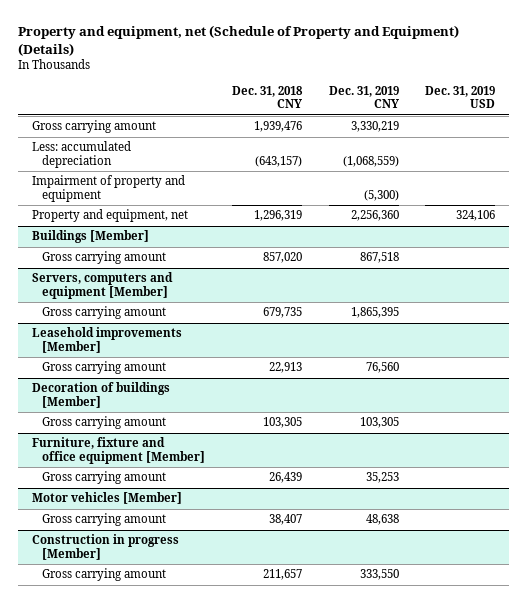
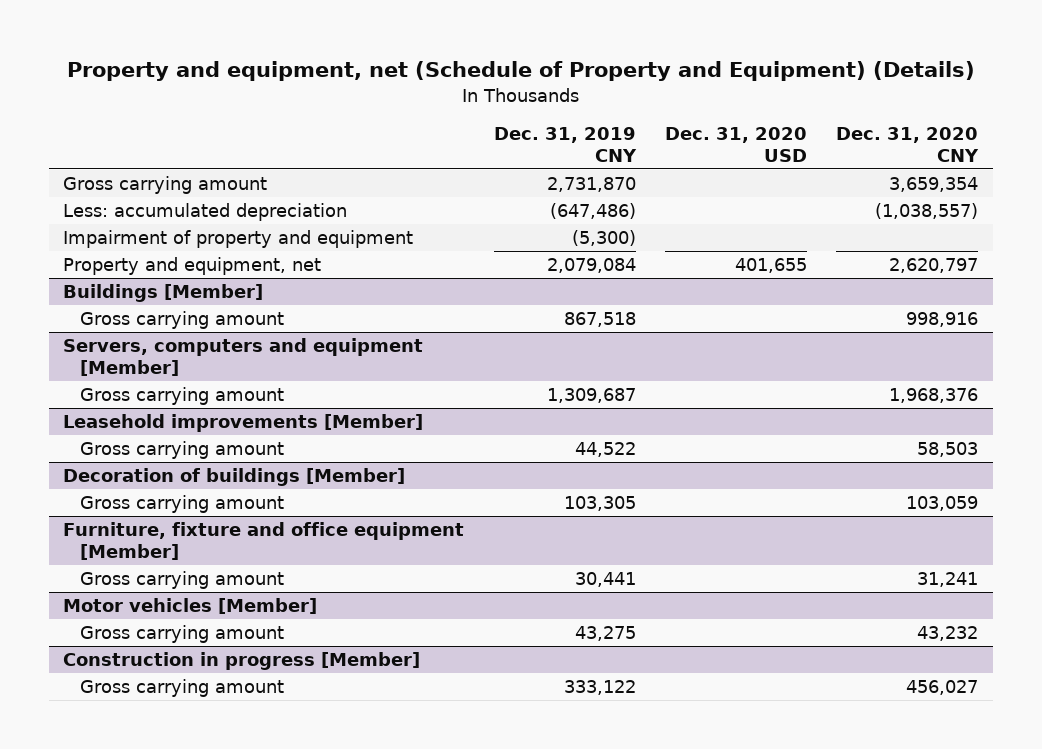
[231,85,303,109] Dec. 31, 2018 CNY -> none
[425,85,496,109] Dec. 31, 2019 USD -> none
none -> [664,127,807,162] Dec. 31, 2020 USD
none -> [836,127,980,162] Dec. 31, 2020 CNY
[350,121,399,133] 3,330,219 -> [546,177,636,193] 2,731,870
[342,155,399,167] (1,068,559) -> [549,203,636,220] (647,486)
[350,210,399,222] 2,256,360 -> [546,258,636,274] 2,079,084
[350,307,399,319] 1,865,395 -> [546,388,636,404] 1,309,687
[365,362,399,374] 76,560 -> [574,442,636,458] 44,522
[365,472,399,484] 35,253 -> [574,572,636,588] 30,441
[365,514,399,526] 48,638 -> [574,626,636,642] 43,275
[359,569,399,581] 333,550 -> [563,680,636,696] 333,122

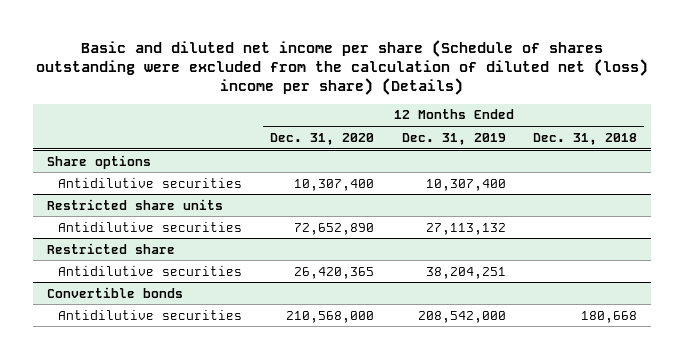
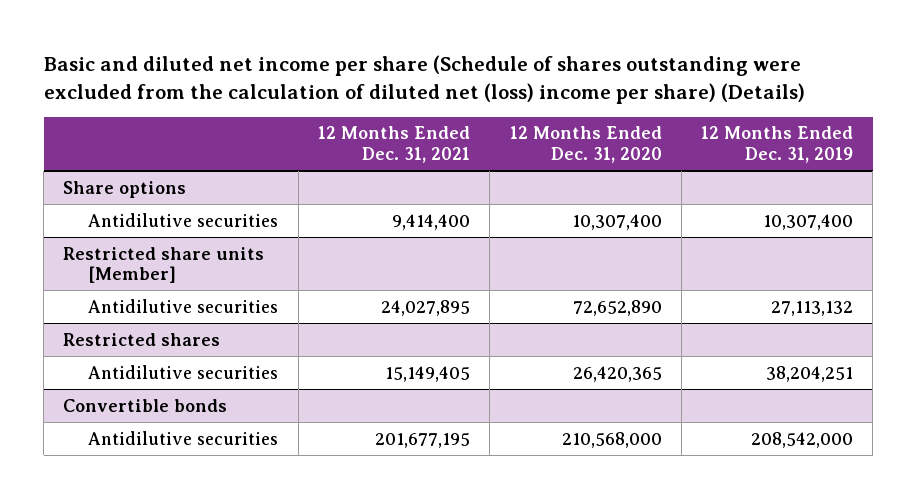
[533,132,638,145] Dec. 31, 2018 -> none
none -> [318,126,471,163] 12 Months Ended Dec. 31, 2021
[47,198,224,210] Restricted share units -> [63,246,265,284] Restricted share units [Member]
[47,242,176,254] Restricted share -> [63,332,221,346] Restricted shares

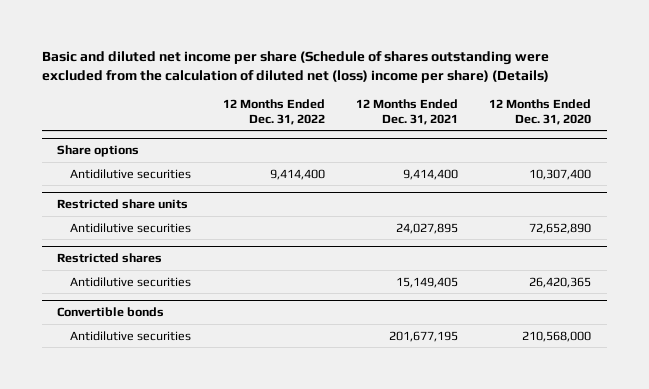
[701,126,854,163] 12 Months Ended Dec. 31, 2019 -> none
none -> [222,99,325,125] 12 Months Ended Dec. 31, 2022
[63,246,265,284] Restricted share units [Member] -> [57,198,189,209] Restricted share units

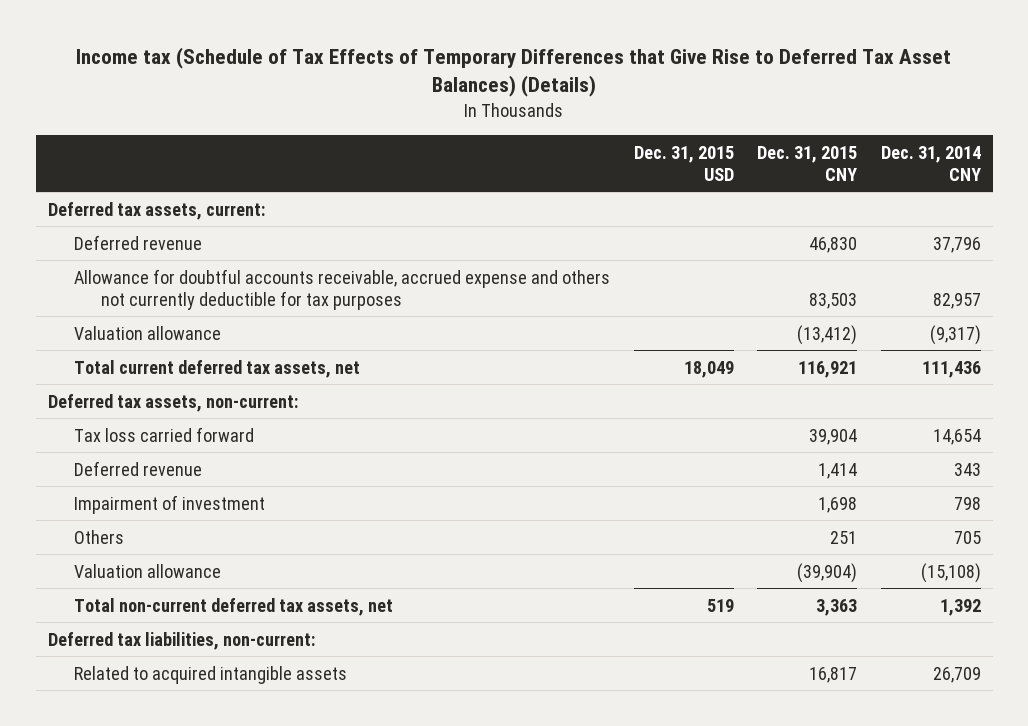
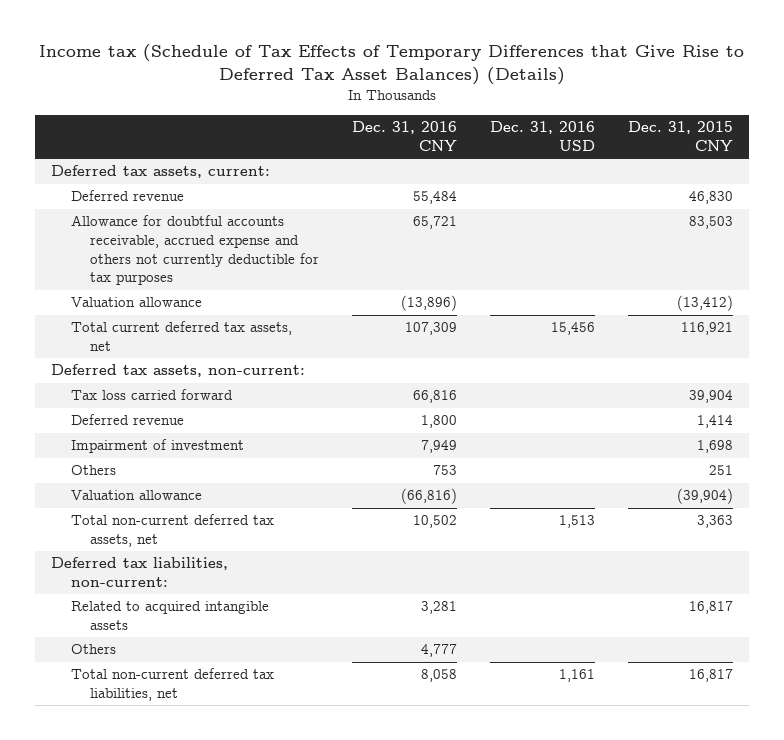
[633,145,734,181] Dec. 31, 2015 USD -> none
[880,145,981,181] Dec. 31, 2014 CNY -> none
none -> [352,121,458,151] Dec. 31, 2016 CNY
none -> [489,121,595,151] Dec. 31, 2016 USD
none -> [70,644,116,655] Others
none -> [70,668,274,702] Total non-current deferred tax liabilities, net

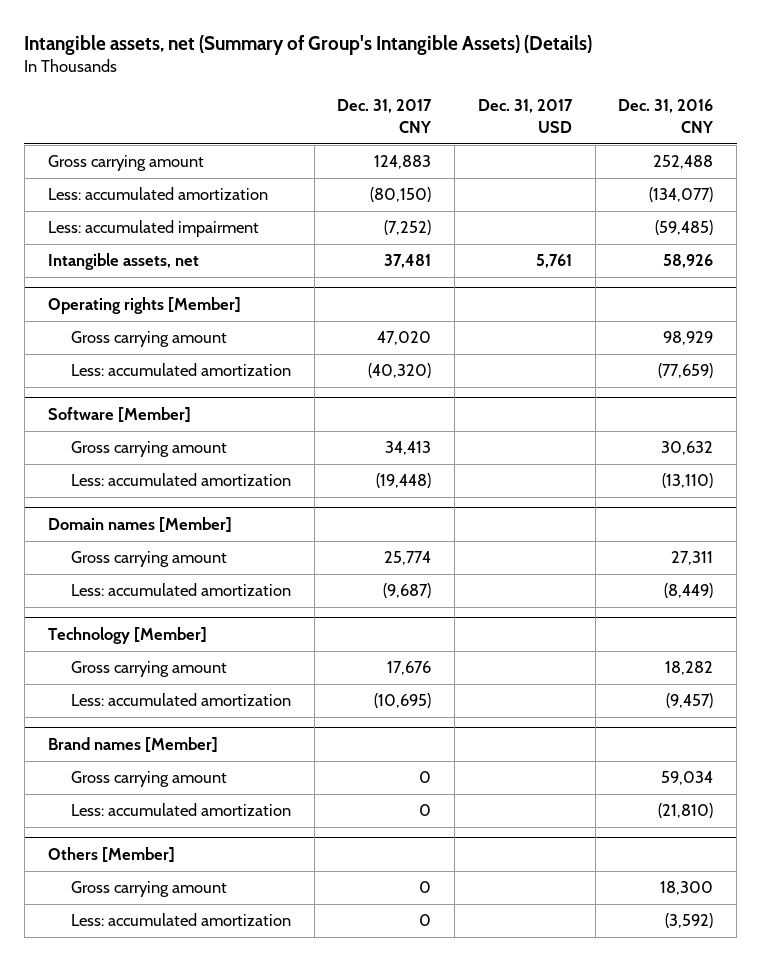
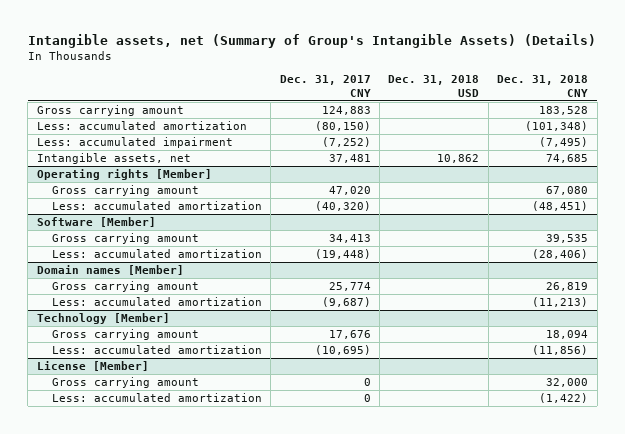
[477,99,573,133] Dec. 31, 2017 USD -> none
[618,99,714,133] Dec. 31, 2016 CNY -> none
none -> [388,74,480,97] Dec. 31, 2018 USD
none -> [497,74,589,97] Dec. 31, 2018 CNY
[47,737,218,754] Brand names [Member] -> none
[70,771,227,788] Gross carrying amount -> none
[70,803,291,817] Less: accumulated amortization -> none
[47,847,175,864] Others [Member] -> none
none -> [36,361,149,372] License [Member]

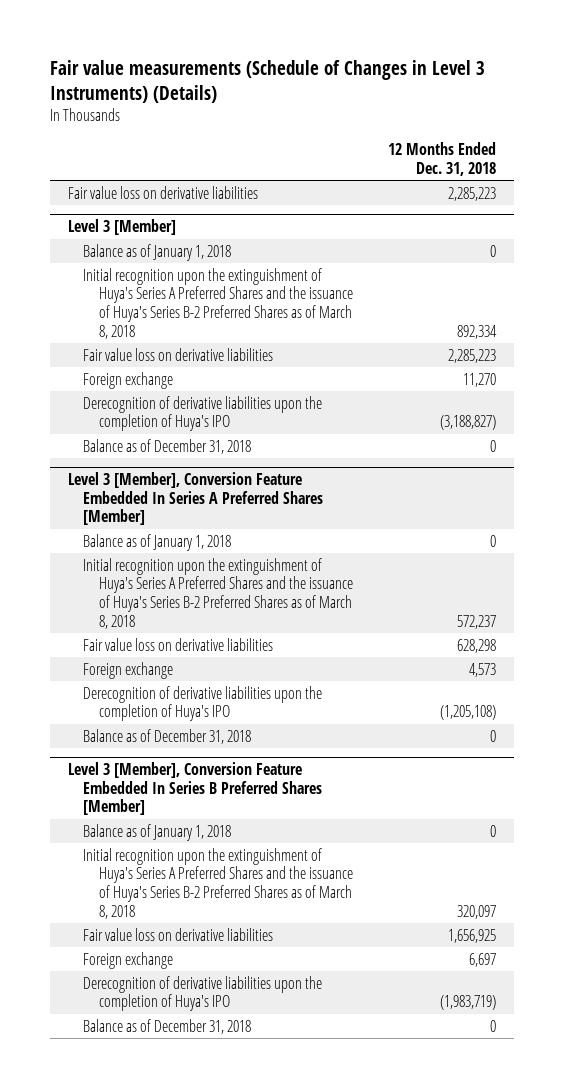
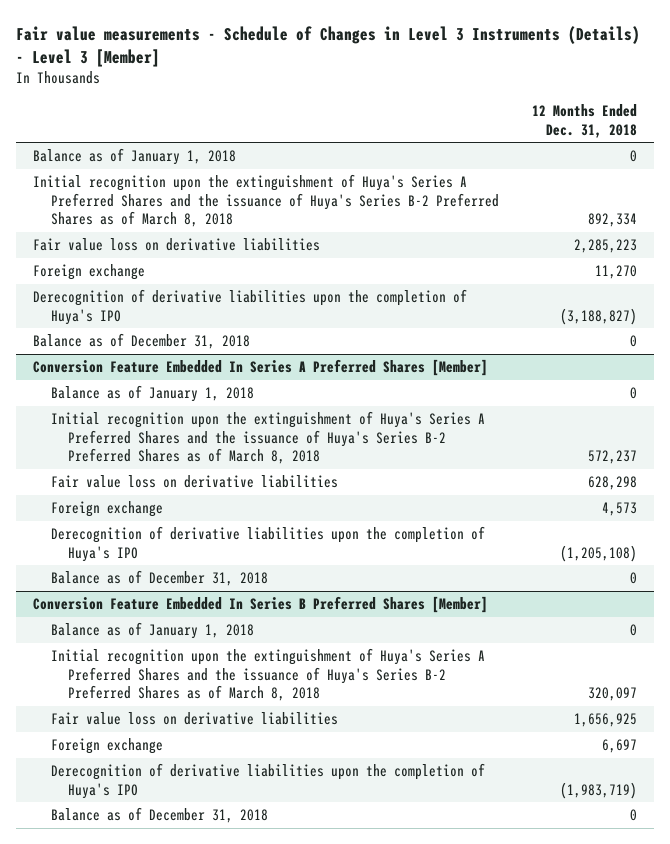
[50,59,486,103] Fair value measurements (Schedule of Changes in Level 3 Instruments) (Details) -> [16,25,641,67] Fair value measurements - Schedule of Changes in Level 3 Instruments (Details) - Level 3 [Member]
[67,185,258,199] Fair value loss on derivative liabilities -> none
[67,219,176,236] Level 3 [Member] -> none
[67,472,324,526] Level 3 [Member], Conversion Feature Embedded In Series A Preferred Shares [Member] -> [33,359,489,377] Conversion Feature Embedded In Series A Preferred Shares [Member]
[67,762,323,816] Level 3 [Member], Conversion Feature Embedded In Series B Preferred Shares [Member] -> [33,596,489,614] Conversion Feature Embedded In Series B Preferred Shares [Member]

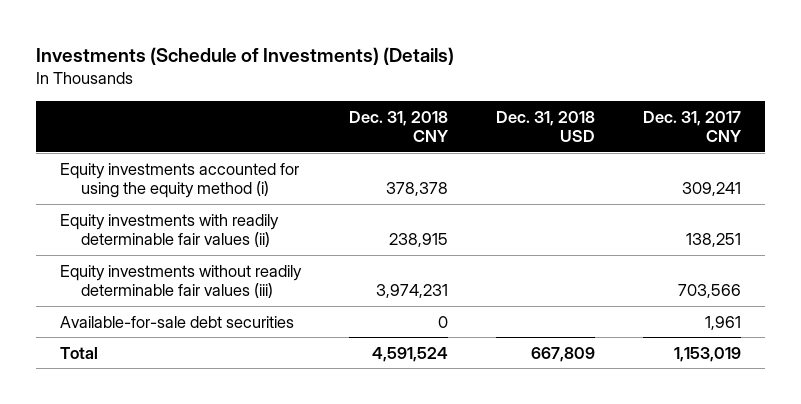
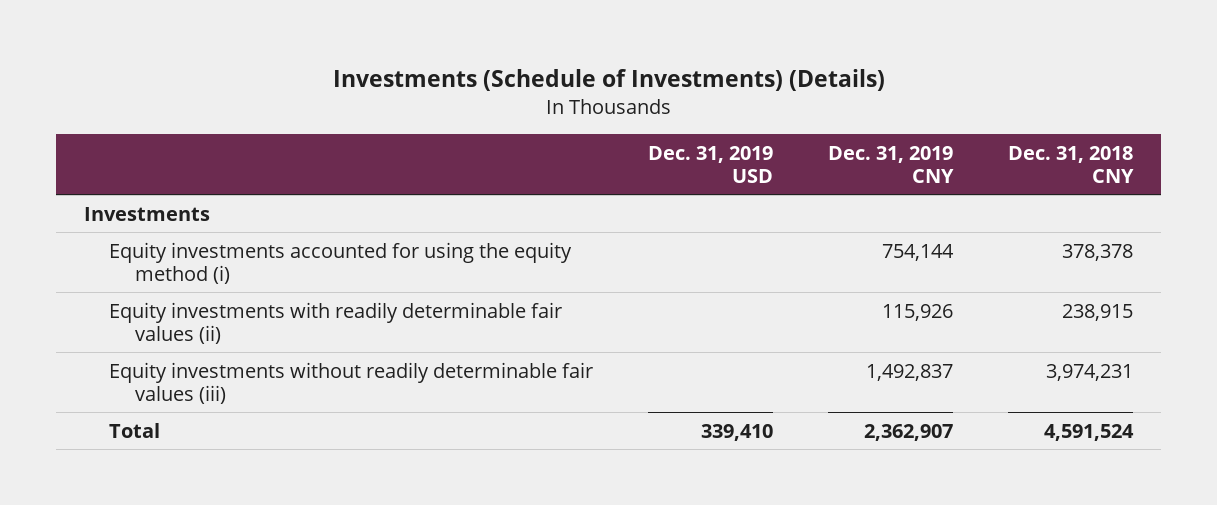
[496,110,596,143] Dec. 31, 2018 USD -> none
[643,110,743,143] Dec. 31, 2017 CNY -> none
none -> [648,145,774,183] Dec. 31, 2019 USD
none -> [828,145,955,183] Dec. 31, 2019 CNY
none -> [83,206,210,221] Investments
[59,315,294,328] Available-for-sale debt securities -> none

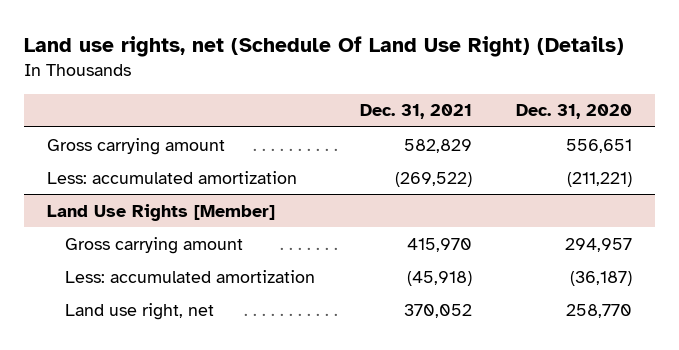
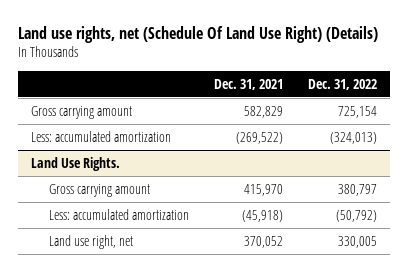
[516,104,633,120] Dec. 31, 2020 -> none
none -> [308,78,378,90] Dec. 31, 2022
[46,203,275,221] Land Use Rights [Member] -> [30,156,120,171] Land Use Rights.

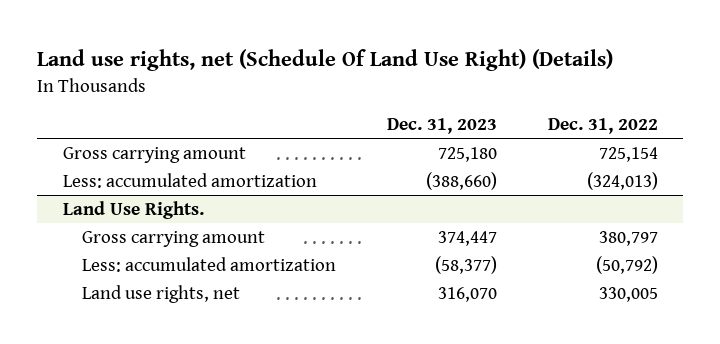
[213,78,283,90] Dec. 31, 2021 -> none
none -> [387,118,498,135] Dec. 31, 2023
[48,234,133,249] Land use right, net -> [82,284,241,303] Land use rights, net

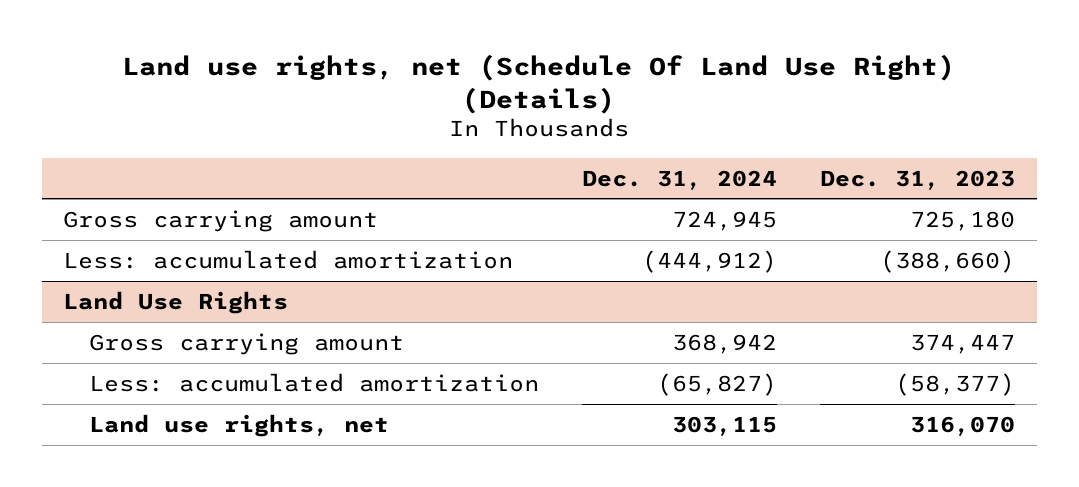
[547,118,658,135] Dec. 31, 2022 -> none
none -> [581,169,777,190] Dec. 31, 2024
[62,200,204,219] Land Use Rights. -> [63,290,289,314] Land Use Rights

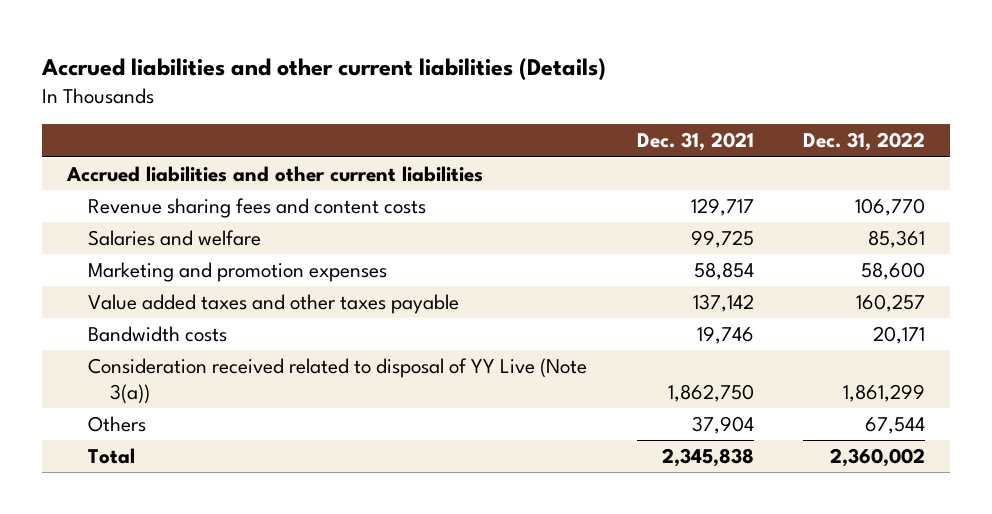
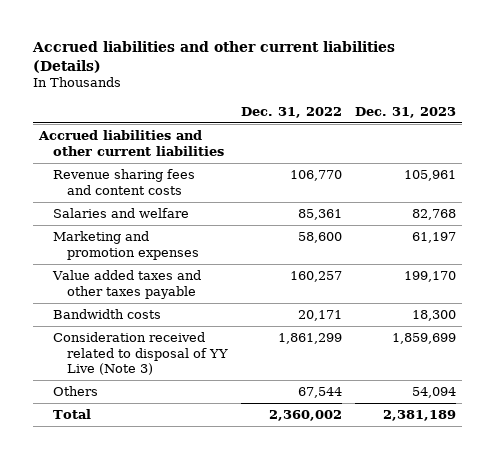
[636,132,754,152] Dec. 31, 2021 -> none
none -> [354,106,456,118] Dec. 31, 2023
[88,358,588,404] Consideration received related to disposal of YY Live (Note 3(a)) -> [53,332,229,375] Consideration received related to disposal of YY Live (Note 3)

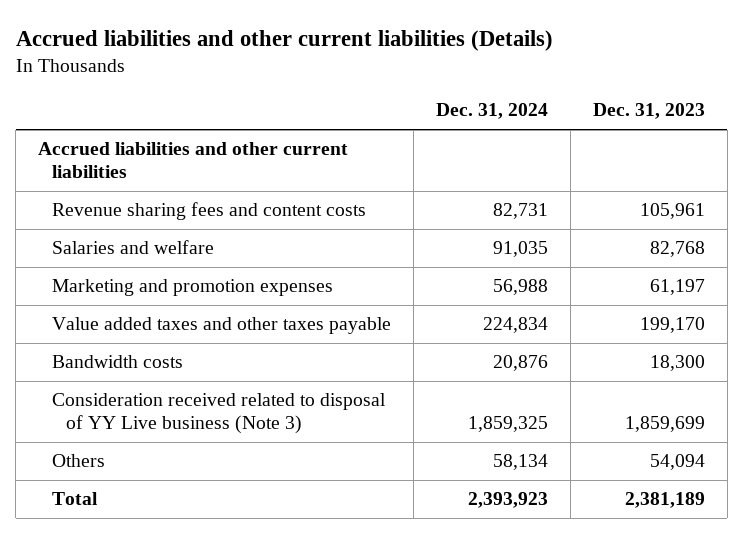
[240,106,342,118] Dec. 31, 2022 -> none
none -> [435,103,548,120] Dec. 31, 2024
[53,332,229,375] Consideration received related to disposal of YY Live (Note 3) -> [52,393,387,434] Consideration received related to disposal of YY Live business (Note 3)

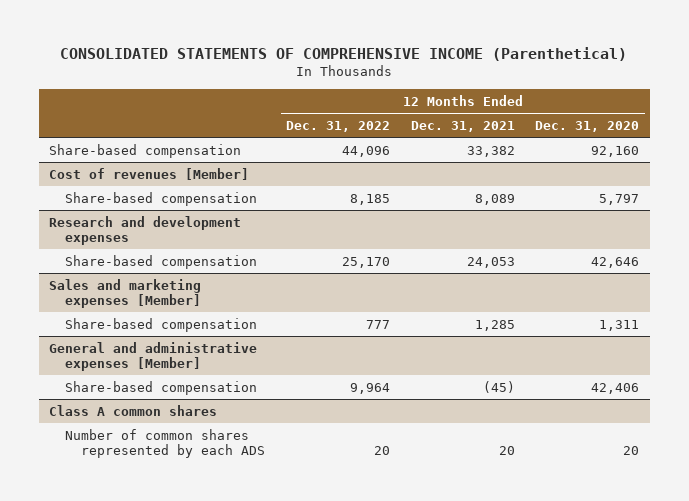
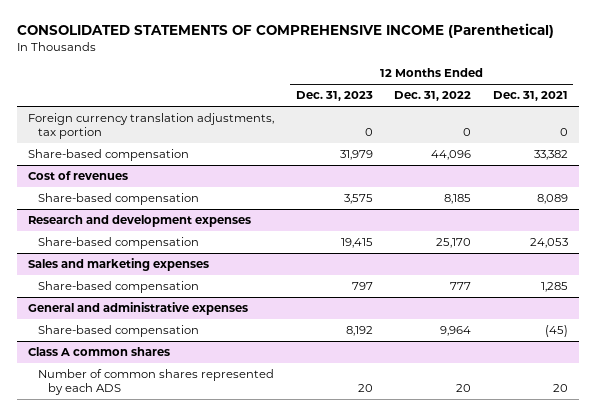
[535,120,640,132] Dec. 31, 2020 -> none
none -> [295,91,373,102] Dec. 31, 2023
none -> [28,112,275,139] Foreign currency translation adjustments, tax portion
[49,167,250,180] Cost of revenues [Member] -> [28,170,129,180] Cost of revenues
[49,278,202,308] Sales and marketing expenses [Member] -> [28,257,210,271] Sales and marketing expenses
[49,341,258,371] General and administrative expenses [Member] -> [28,301,249,315] General and administrative expenses

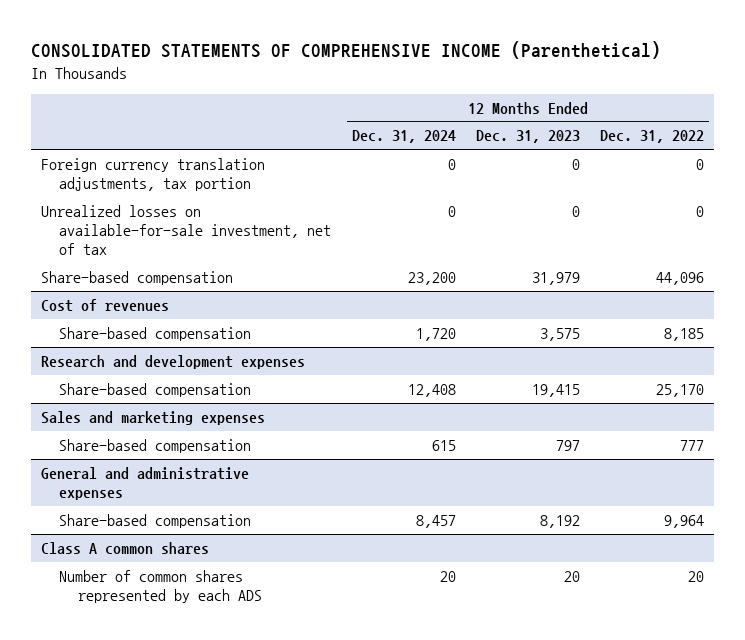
[492,91,568,102] Dec. 31, 2021 -> none
none -> [351,130,456,144] Dec. 31, 2024
none -> [41,205,332,255] Unrealized losses on available-for-sale investment, net of tax

